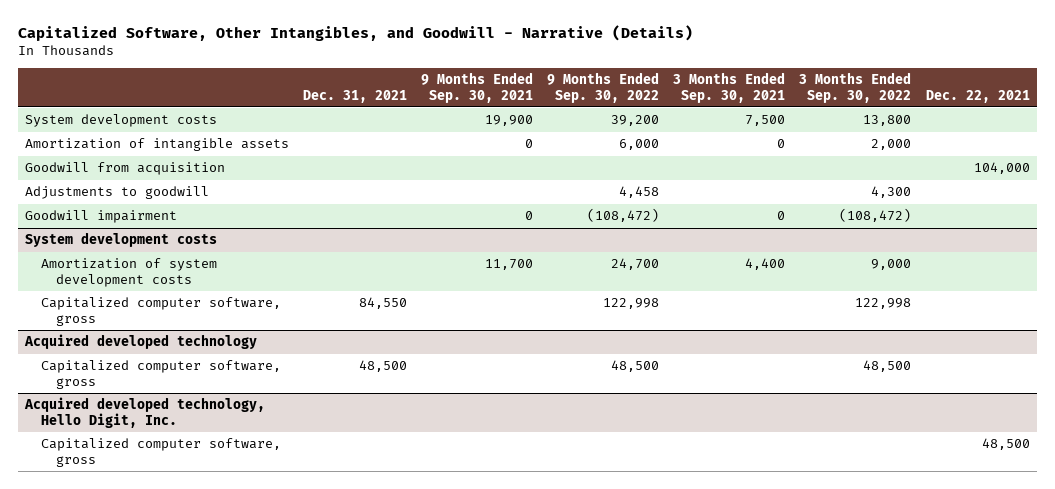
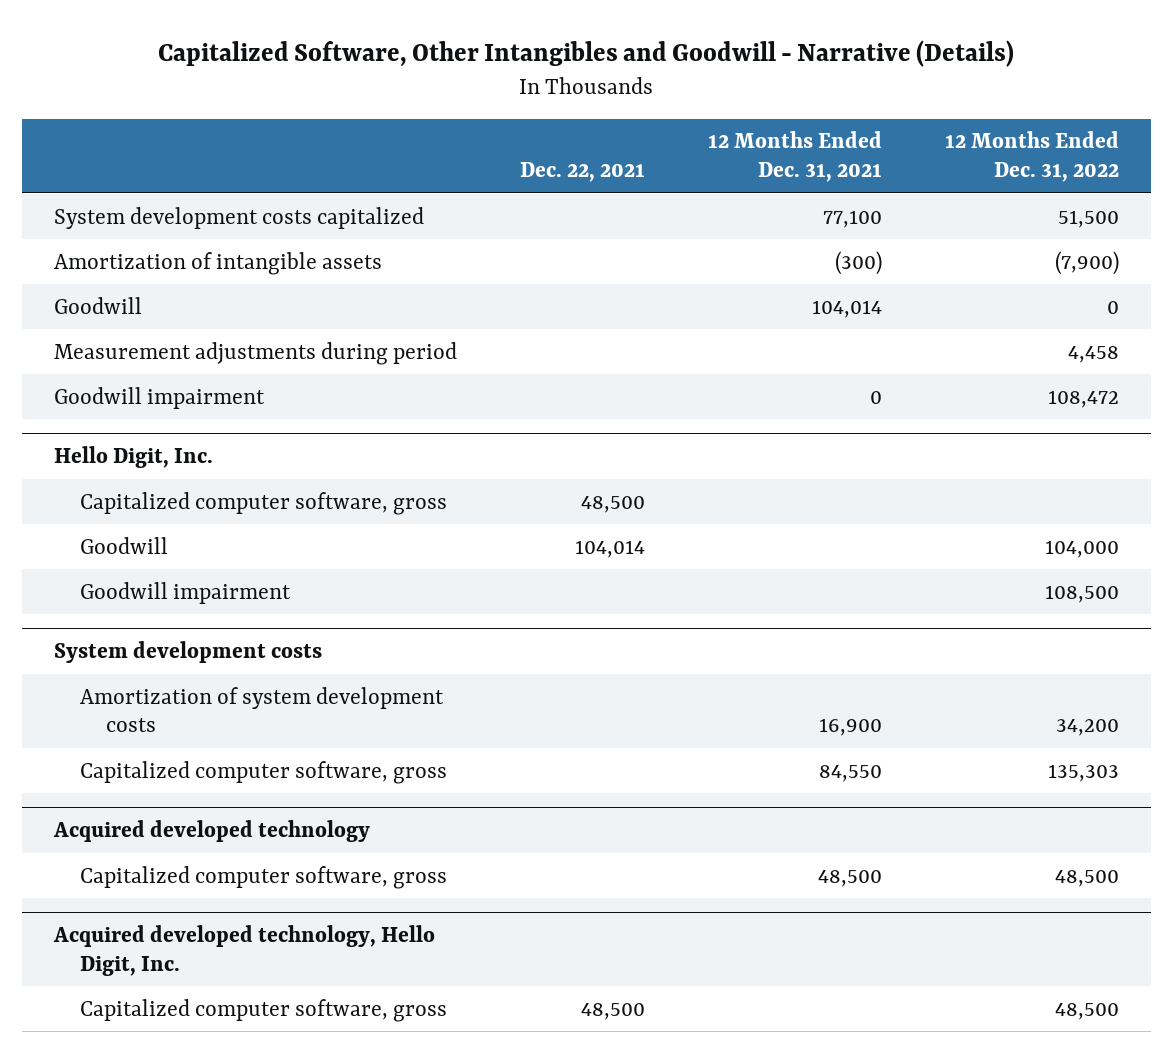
[17,24,693,41] Capitalized Software, Other Intangibles, and Goodwill - Narrative (Details) -> [158,39,1015,67] Capitalized Software, Other Intangibles and Goodwill - Narrative (Details)
[303,89,408,103] Dec. 31, 2021 -> none
[421,72,534,103] 9 Months Ended Sep. 30, 2021 -> none
[547,72,660,103] 9 Months Ended Sep. 30, 2022 -> none
[673,72,786,103] 3 Months Ended Sep. 30, 2021 -> none
[799,72,912,103] 3 Months Ended Sep. 30, 2022 -> none
none -> [708,131,883,183] 12 Months Ended Dec. 31, 2021
none -> [945,131,1120,183] 12 Months Ended Dec. 31, 2022
[25,114,218,128] System development costs -> [53,206,424,229] System development costs capitalized
[25,162,226,176] Goodwill from acquisition -> none
none -> [53,296,142,314] Goodwill
[25,186,210,200] Adjustments to goodwill -> [53,341,457,365] Measurement adjustments during period
none -> [53,446,213,469] Hello Digit, Inc.
none -> [80,491,448,515] Capitalized computer software, gross
none -> [80,536,169,554] Goodwill
none -> [80,581,292,604] Goodwill impairment

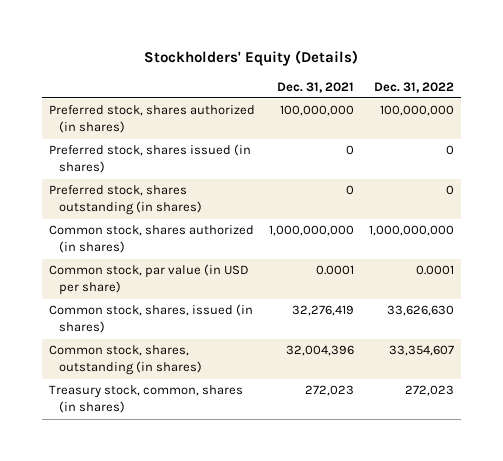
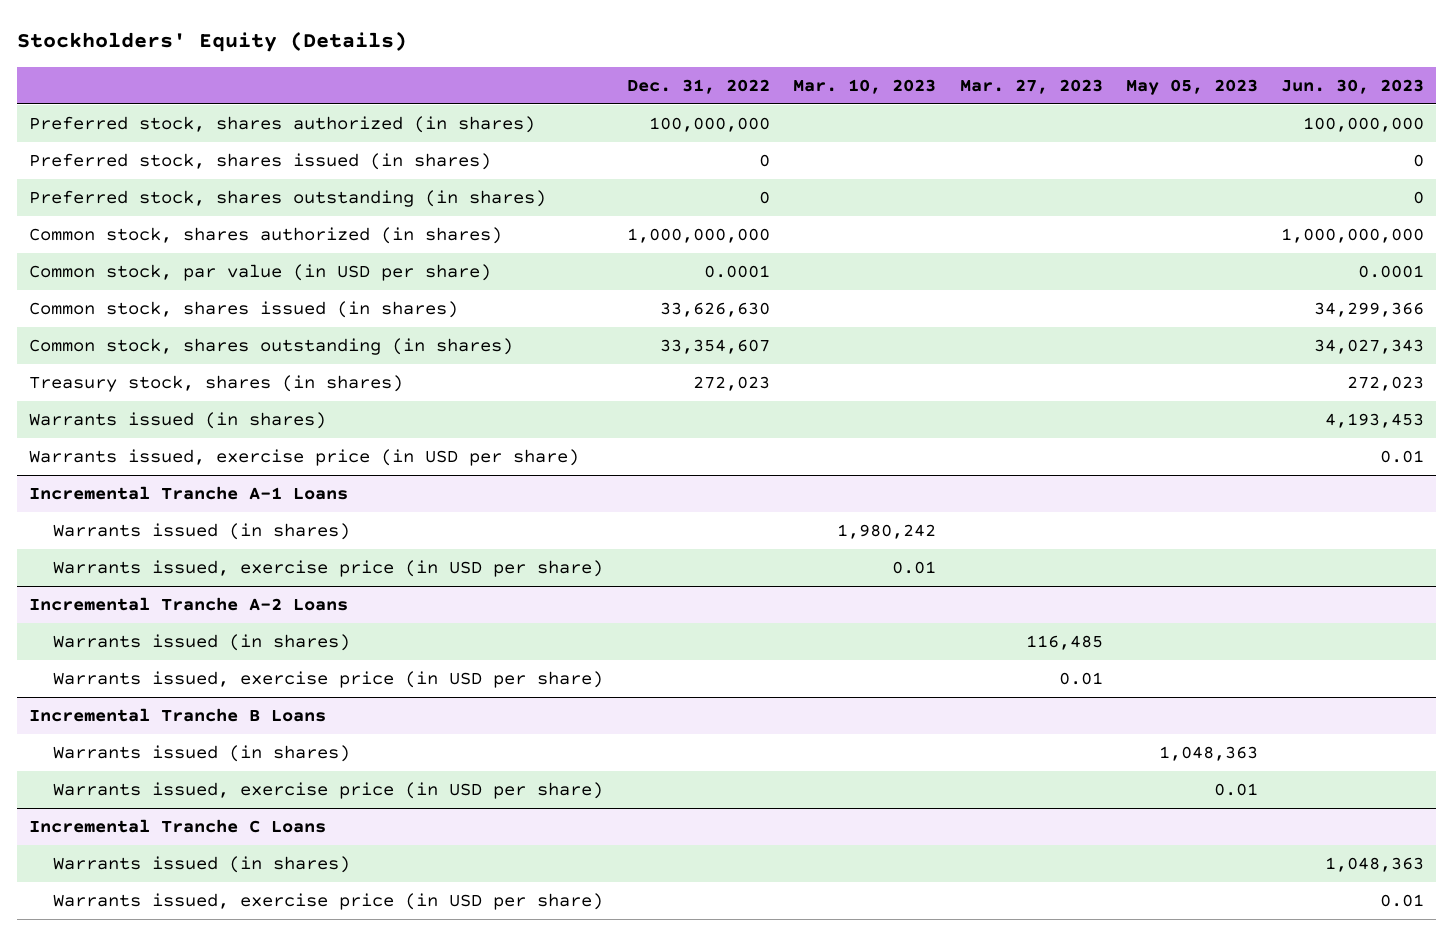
[277,81,355,93] Dec. 31, 2021 -> none
none -> [793,78,937,94] Mar. 10, 2023
none -> [959,78,1103,94] Mar. 27, 2023
none -> [1126,78,1259,95] May 05, 2023
none -> [1281,78,1425,94] Jun. 30, 2023
[48,304,253,334] Common stock, shares, issued (in shares) -> [29,301,459,319] Common stock, shares issued (in shares)
[48,345,202,376] Common stock, shares, outstanding (in shares) -> [29,338,514,356] Common stock, shares outstanding (in shares)
[48,385,243,414] Treasury stock, common, shares (in shares) -> [29,375,404,393] Treasury stock, shares (in shares)
none -> [29,412,327,430] Warrants issued (in shares)
none -> [29,449,580,467] Warrants issued, exercise price (in USD per share)
none -> [29,486,349,501] Incremental Tranche A-1 Loans
none -> [53,523,351,541] Warrants issued (in shares)
none -> [53,560,604,578] Warrants issued, exercise price (in USD per share)
none -> [29,597,349,612] Incremental Tranche A-2 Loans
none -> [53,634,351,652] Warrants issued (in shares)
none -> [53,671,604,689] Warrants issued, exercise price (in USD per share)
none -> [29,708,327,723] Incremental Tranche B Loans
none -> [53,745,351,763] Warrants issued (in shares)
none -> [53,782,604,800] Warrants issued, exercise price (in USD per share)
none -> [29,819,327,834] Incremental Tranche C Loans
none -> [53,856,351,874] Warrants issued (in shares)
none -> [53,893,604,911] Warrants issued, exercise price (in USD per share)

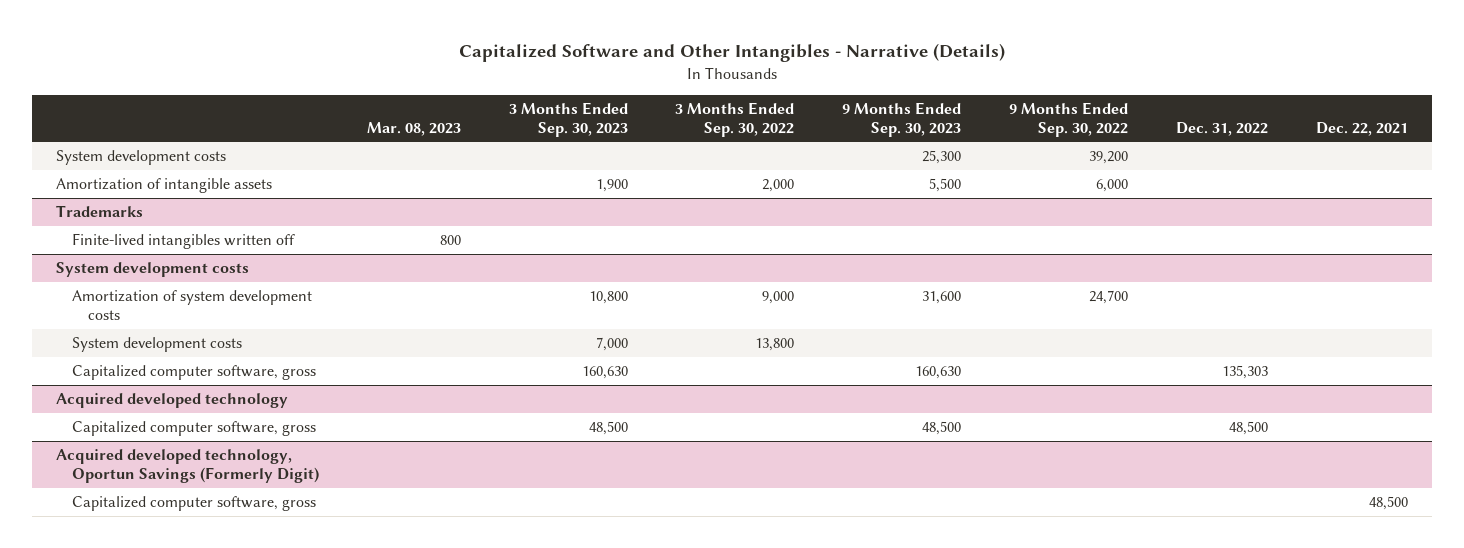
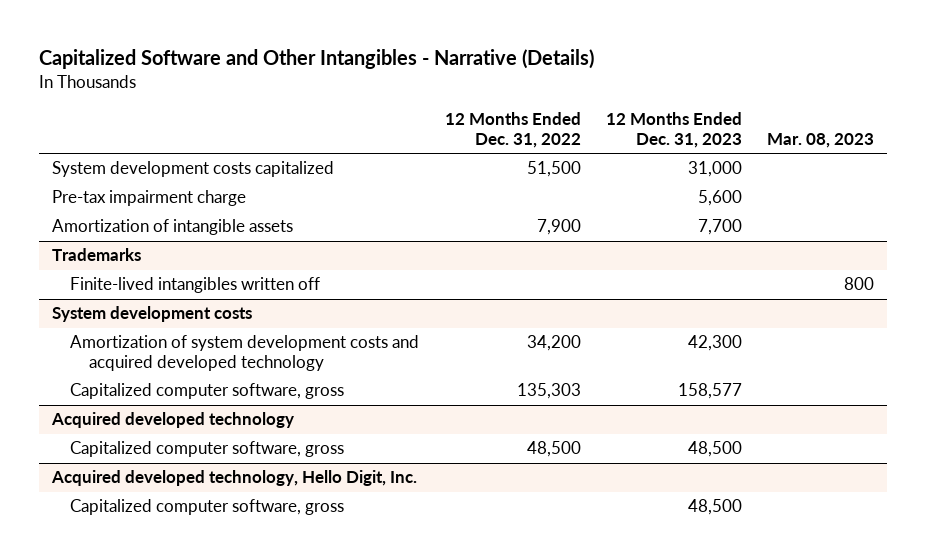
[508,101,628,137] 3 Months Ended Sep. 30, 2023 -> none
[675,101,795,137] 3 Months Ended Sep. 30, 2022 -> none
[842,101,962,137] 9 Months Ended Sep. 30, 2023 -> none
[1009,101,1129,137] 9 Months Ended Sep. 30, 2022 -> none
[1175,121,1268,136] Dec. 31, 2022 -> none
[1315,121,1408,136] Dec. 22, 2021 -> none
none -> [444,112,581,148] 12 Months Ended Dec. 31, 2022
none -> [605,112,742,148] 12 Months Ended Dec. 31, 2023
[56,150,227,166] System development costs -> [51,161,334,178] System development costs capitalized
none -> [51,190,246,207] Pre-tax impairment charge
[71,337,242,353] System development costs -> none
[71,290,312,321] Amortization of system development costs -> [70,335,420,371] Amortization of system development costs and acquired developed technology
[56,449,319,484] Acquired developed technology, Oportun Savings (Formerly Digit) -> none
[71,496,316,512] Capitalized computer software, gross -> none
none -> [50,470,417,487] Acquired developed technology, Hello Digit, Inc.
none -> [70,499,345,516] Capitalized computer software, gross

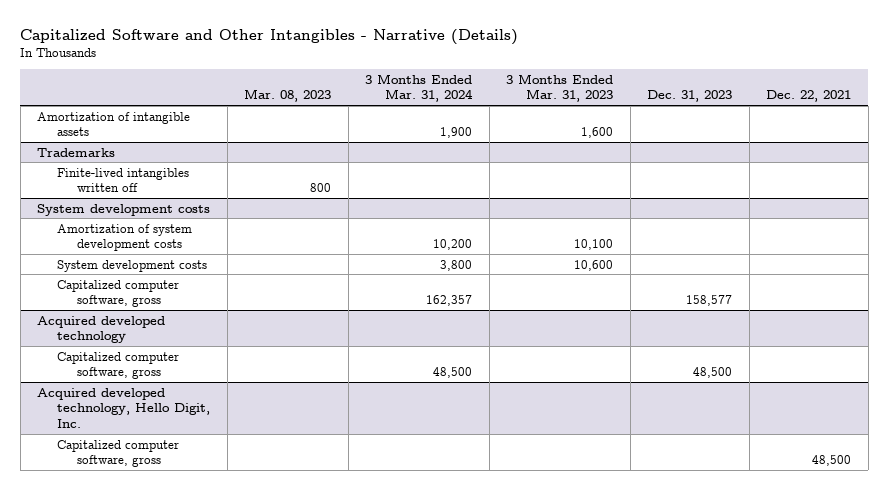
[444,112,581,148] 12 Months Ended Dec. 31, 2022 -> none
[605,112,742,148] 12 Months Ended Dec. 31, 2023 -> none
none -> [365,73,474,103] 3 Months Ended Mar. 31, 2024
none -> [506,73,614,103] 3 Months Ended Mar. 31, 2023
none -> [647,90,733,103] Dec. 31, 2023
none -> [766,90,852,103] Dec. 22, 2021
[51,161,334,178] System development costs capitalized -> none
[51,190,246,207] Pre-tax impairment charge -> none
[70,335,420,371] Amortization of system development costs and acquired developed technology -> [57,223,193,252] Amortization of system development costs
none -> [57,259,208,272] System development costs

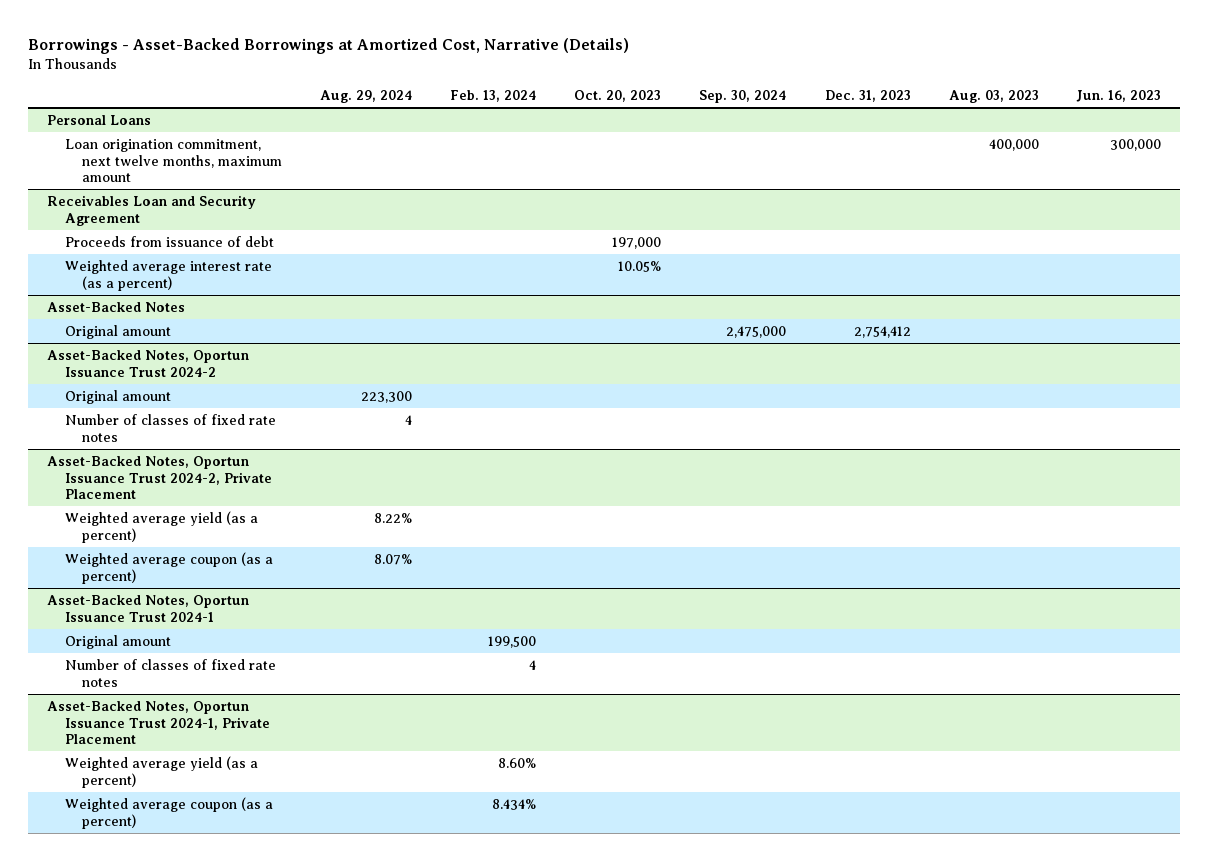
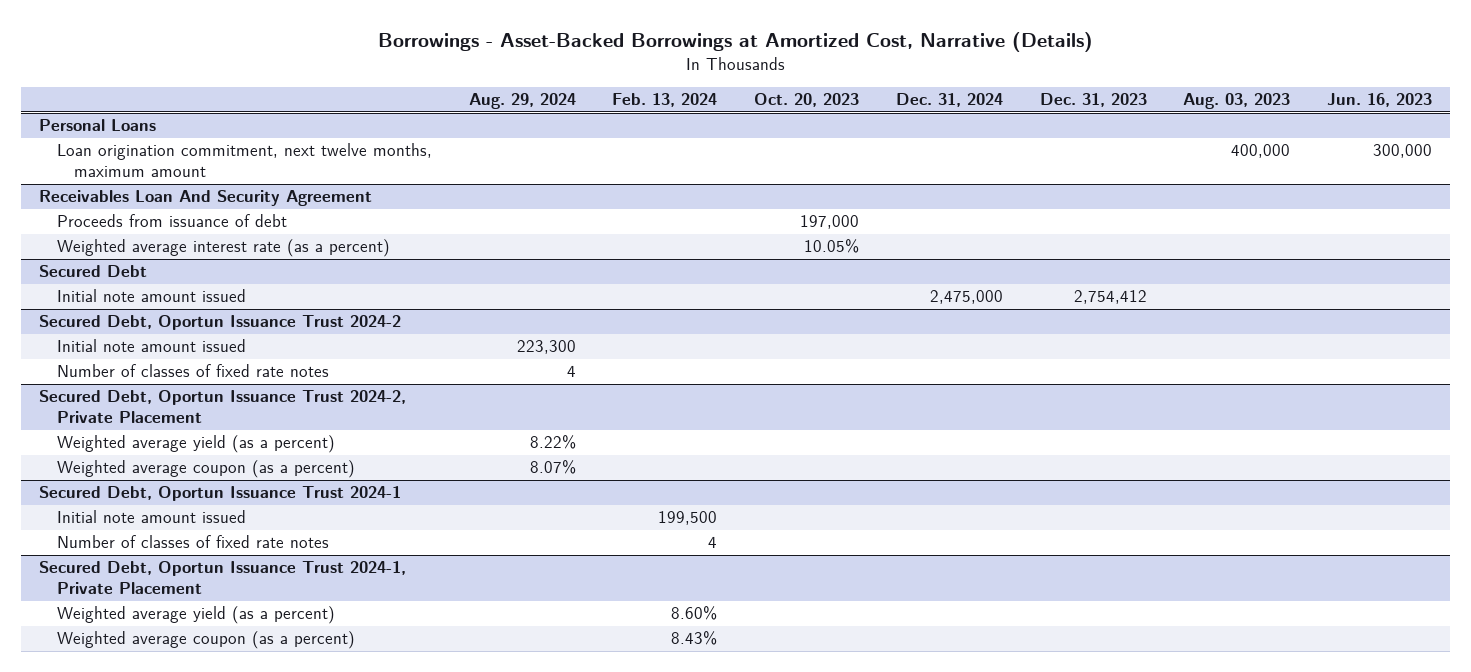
[699,90,787,104] Sep. 30, 2024 -> none
none -> [895,93,1003,108] Dec. 31, 2024
[47,194,257,226] Receivables Loan and Security Agreement -> [39,190,373,207] Receivables Loan And Security Agreement
[47,301,186,312] Asset-Backed Notes -> [39,265,148,278] Secured Debt
[64,324,171,339] Original amount -> [56,289,246,303] Initial note amount issued
[47,349,250,377] Asset-Backed Notes, Oportun Issuance Trust 2024-2 -> [39,315,402,331] Secured Debt, Oportun Issuance Trust 2024-2
[64,389,171,404] Original amount -> [56,339,246,353] Initial note amount issued
[47,455,272,500] Asset-Backed Notes, Oportun Issuance Trust 2024-2, Private Placement -> [39,390,407,424] Secured Debt, Oportun Issuance Trust 2024-2, Private Placement
[47,594,250,622] Asset-Backed Notes, Oportun Issuance Trust 2024-1 -> [39,486,402,502] Secured Debt, Oportun Issuance Trust 2024-1
[64,634,171,649] Original amount -> [56,510,246,524] Initial note amount issued
[47,700,270,745] Asset-Backed Notes, Oportun Issuance Trust 2024-1, Private Placement -> [39,561,407,595] Secured Debt, Oportun Issuance Trust 2024-1, Private Placement
[491,798,536,810] 8.434% -> [671,631,718,646] 8.43%

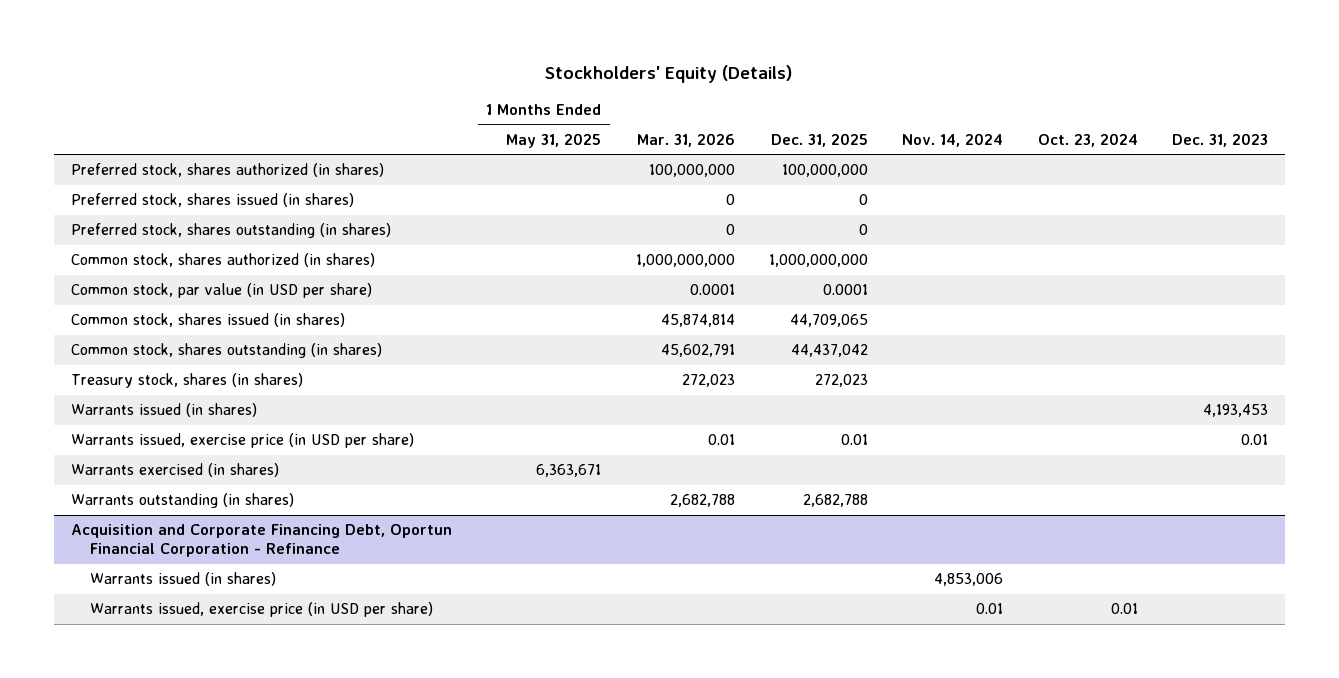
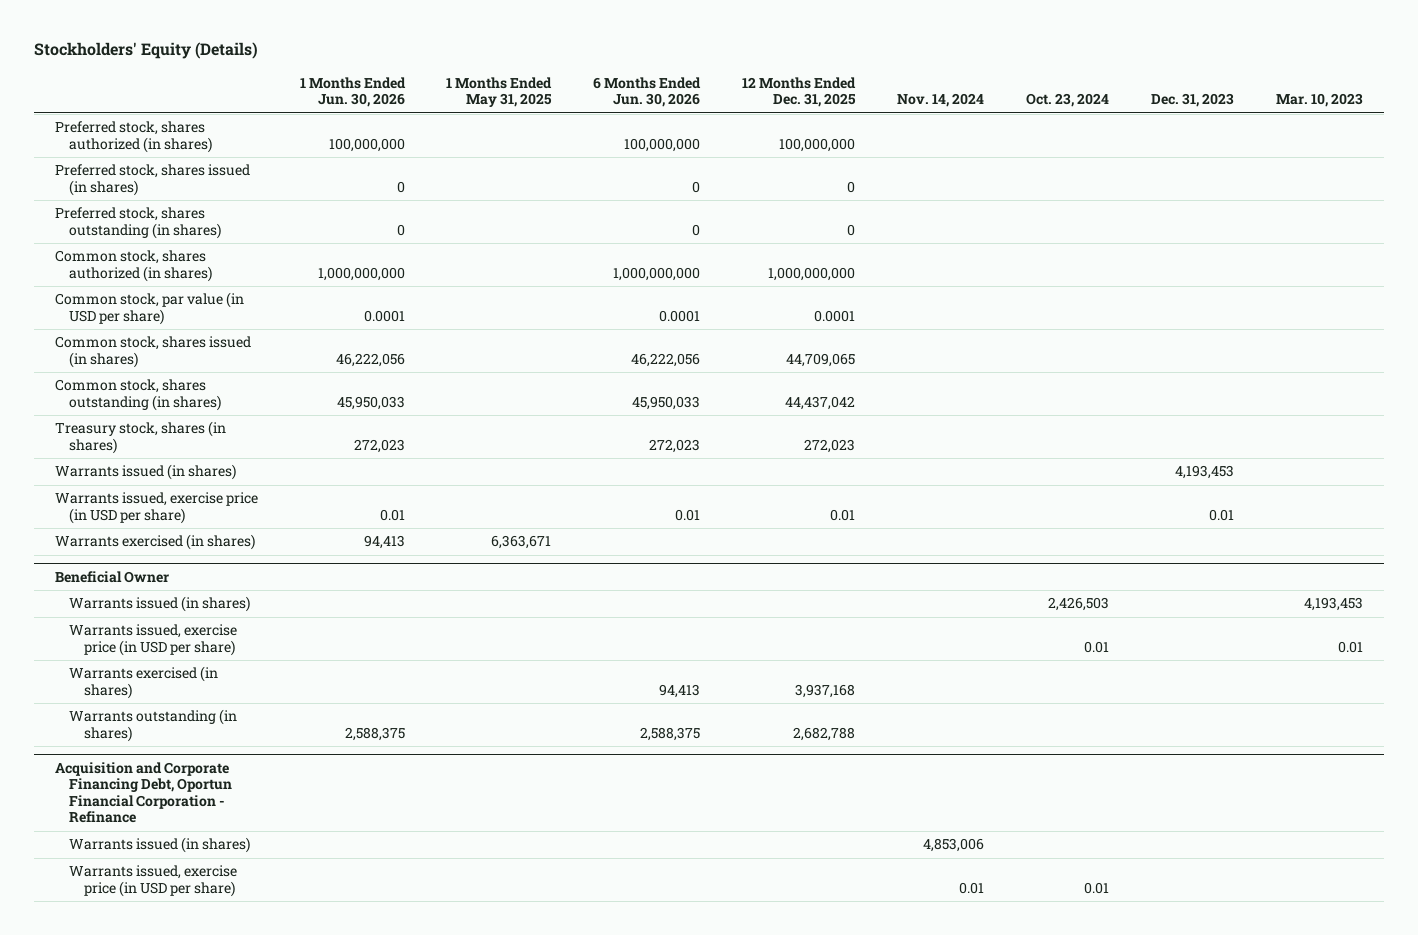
[636,132,735,147] Mar. 31, 2026 -> none
[770,132,868,147] Dec. 31, 2025 -> none
none -> [299,76,406,108] 1 Months Ended Jun. 30, 2026
none -> [593,76,702,108] 6 Months Ended Jun. 30, 2026
none -> [742,76,857,108] 12 Months Ended Dec. 31, 2025
none -> [1276,93,1364,108] Mar. 10, 2023
[70,493,294,509] Warrants outstanding (in shares) -> none
none -> [54,570,169,583] Beneficial Owner
none -> [69,596,251,613] Warrants issued (in shares)
none -> [69,624,238,656] Warrants issued, exercise price (in USD per share)
none -> [69,666,219,699] Warrants exercised (in shares)
none -> [69,709,238,742] Warrants outstanding (in shares)

